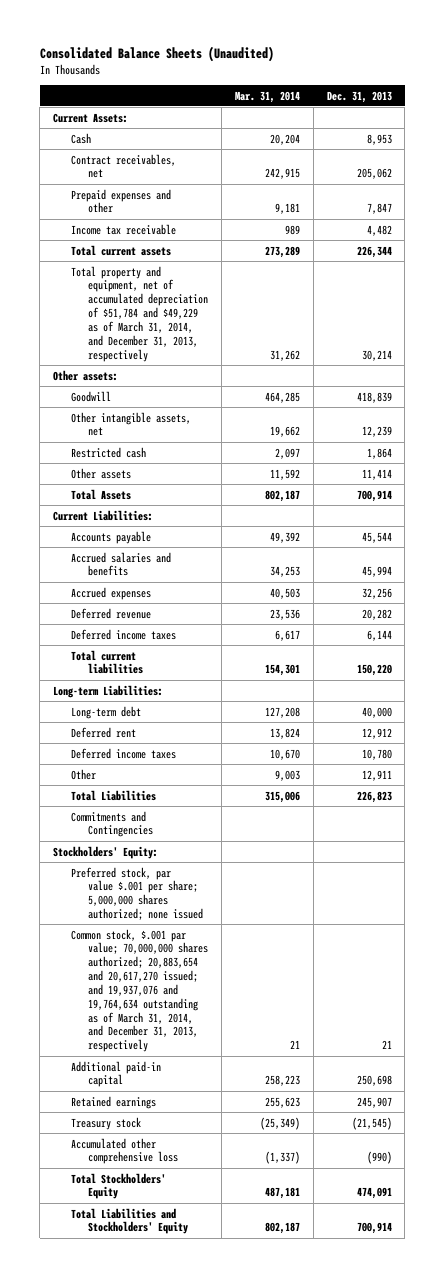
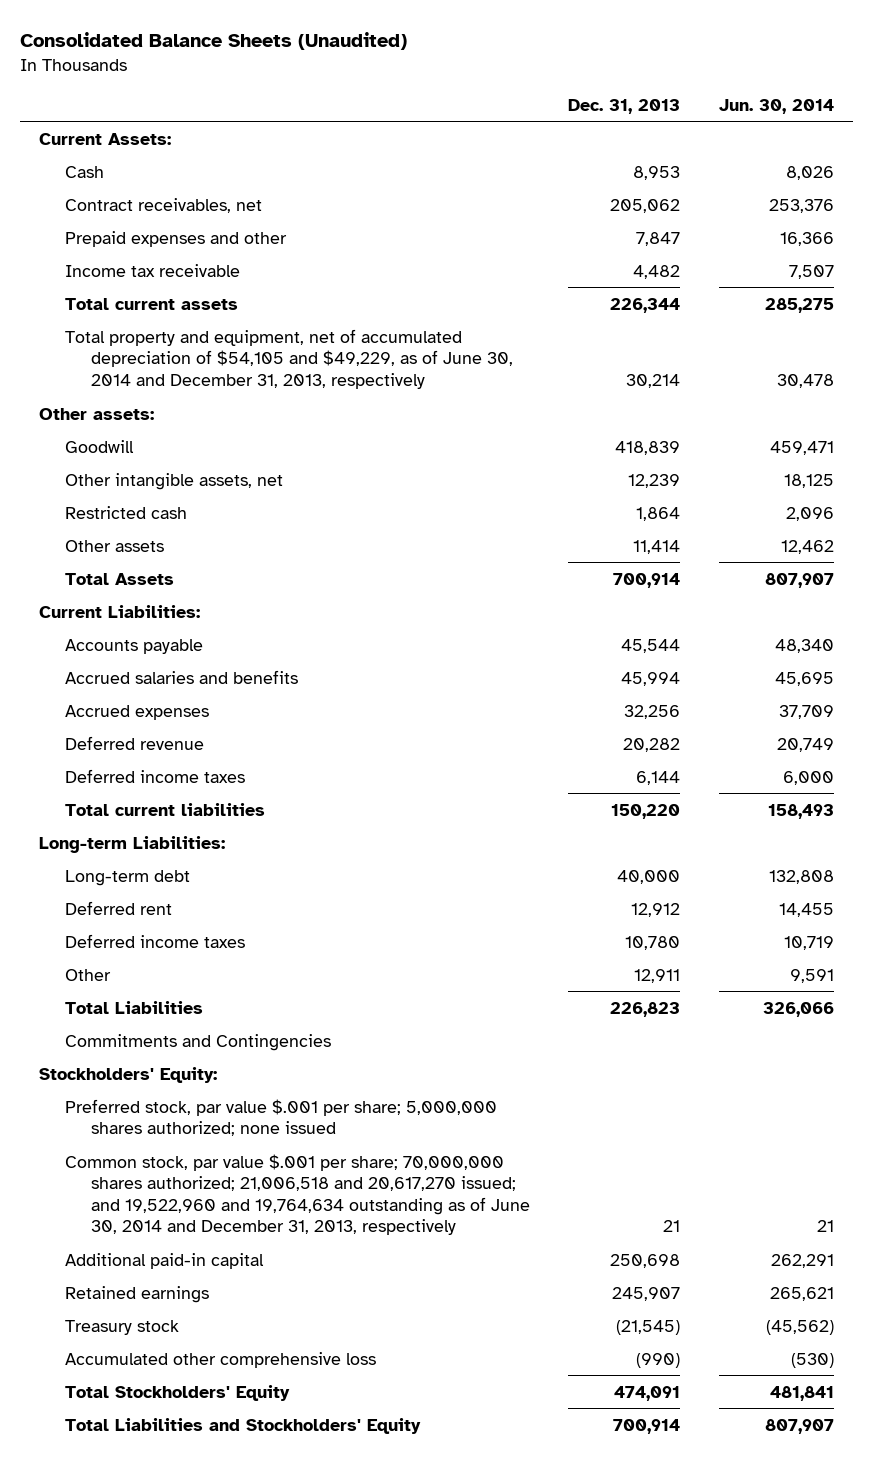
[235,90,301,103] Mar. 31, 2014 -> none
none -> [718,98,834,114] Jun. 30, 2014
[70,265,209,362] Total property and equipment, net of accumulated depreciation of $51,784 and $49,229 as of March 31, 2014, and December 31, 2013, respectively -> [65,328,514,389] Total property and equipment, net of accumulated depreciation of $54,105 and $49,229, as of June 30, 2014 and December 31, 2013, respectively
[70,928,209,1053] Common stock, $.001 par value; 70,000,000 shares authorized; 20,883,654 and 20,617,270 issued; and 19,937,076 and 19,764,634 outstanding as of March 31, 2014, and December 31, 2013, respectively -> [65,1153,531,1236] Common stock, par value $.001 per share; 70,000,000 shares authorized; 21,006,518 and 20,617,270 issued; and 19,522,960 and 19,764,634 outstanding as of June 30, 2014 and December 31, 2013, respectively

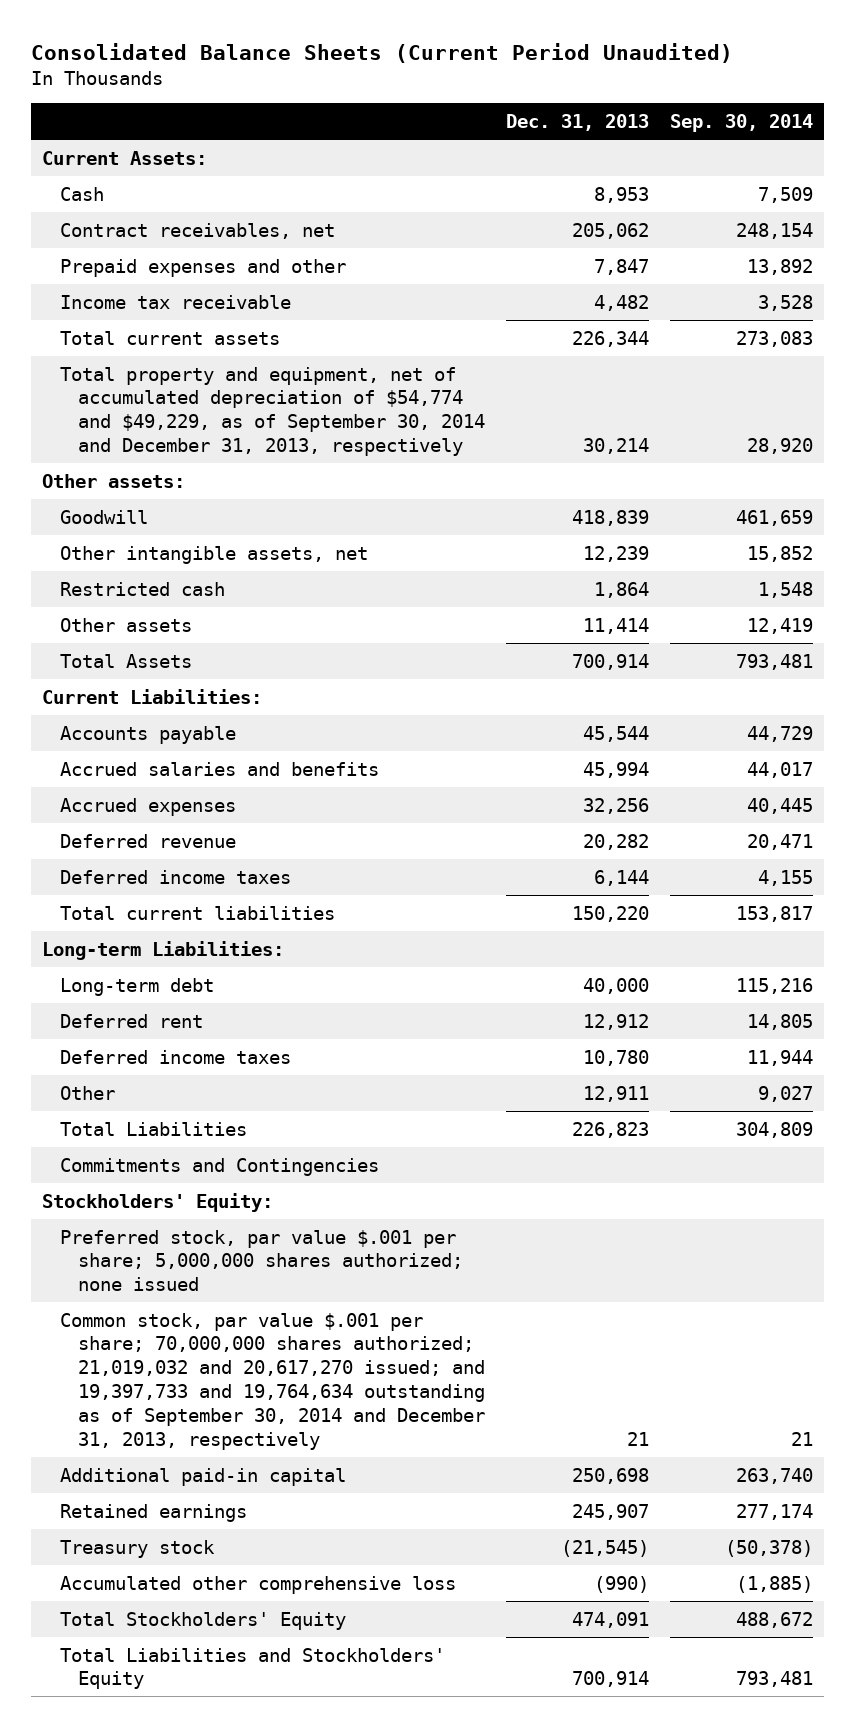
[20,32,408,51] Consolidated Balance Sheets (Unaudited) -> [31,43,734,64] Consolidated Balance Sheets (Current Period Unaudited)
[718,98,834,114] Jun. 30, 2014 -> none
none -> [670,113,814,132] Sep. 30, 2014
[65,328,514,389] Total property and equipment, net of accumulated depreciation of $54,105 and $49,229, as of June 30, 2014 and December 31, 2013, respectively -> [60,366,486,457] Total property and equipment, net of accumulated depreciation of $54,774 and $49,229, as of September 30, 2014 and December 31, 2013, respectively
[65,1153,531,1236] Common stock, par value $.001 per share; 70,000,000 shares authorized; 21,006,518 and 20,617,270 issued; and 19,522,960 and 19,764,634 outstanding as of June 30, 2014 and December 31, 2013, respectively -> [60,1312,486,1450] Common stock, par value $.001 per share; 70,000,000 shares authorized; 21,019,032 and 20,617,270 issued; and 19,397,733 and 19,764,634 outstanding as of September 30, 2014 and December 31, 2013, respectively

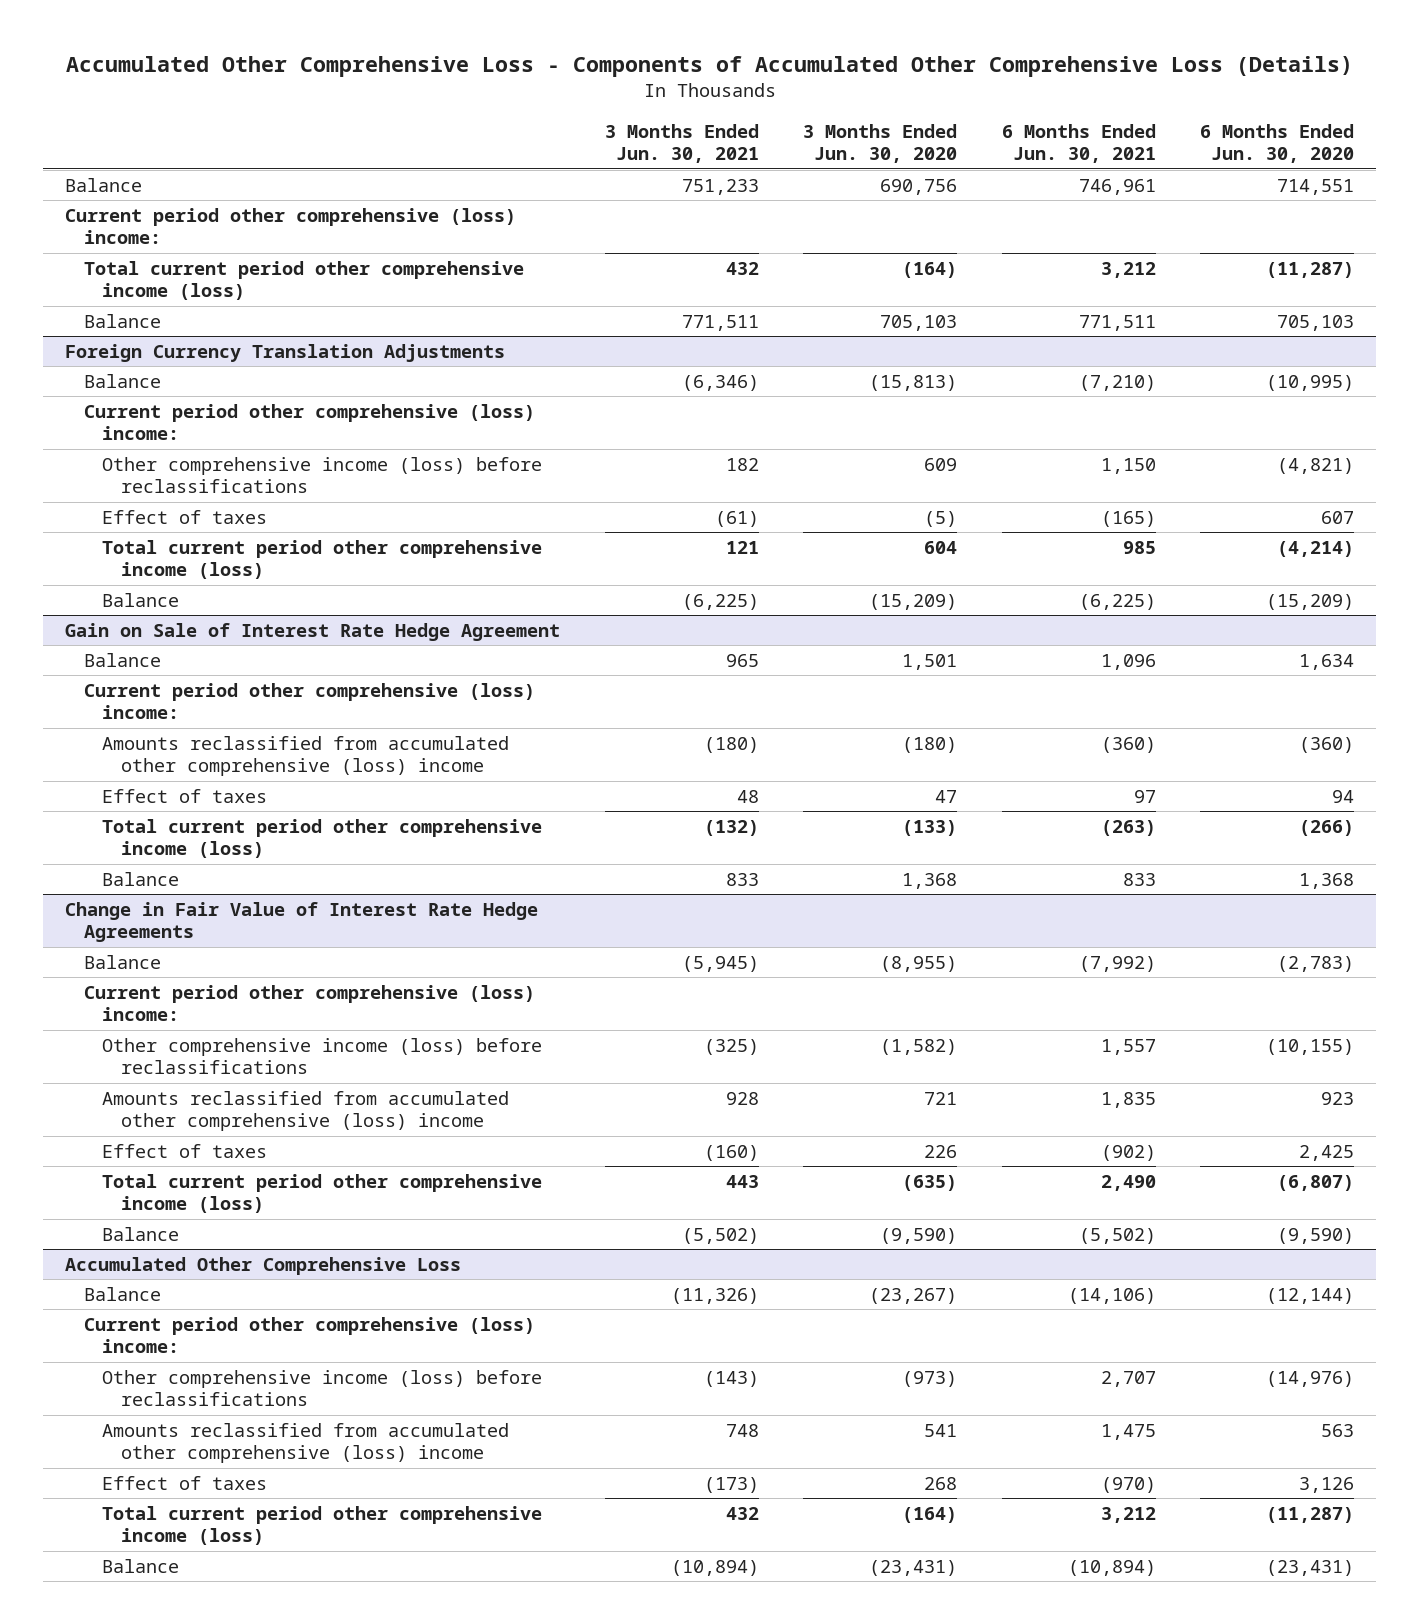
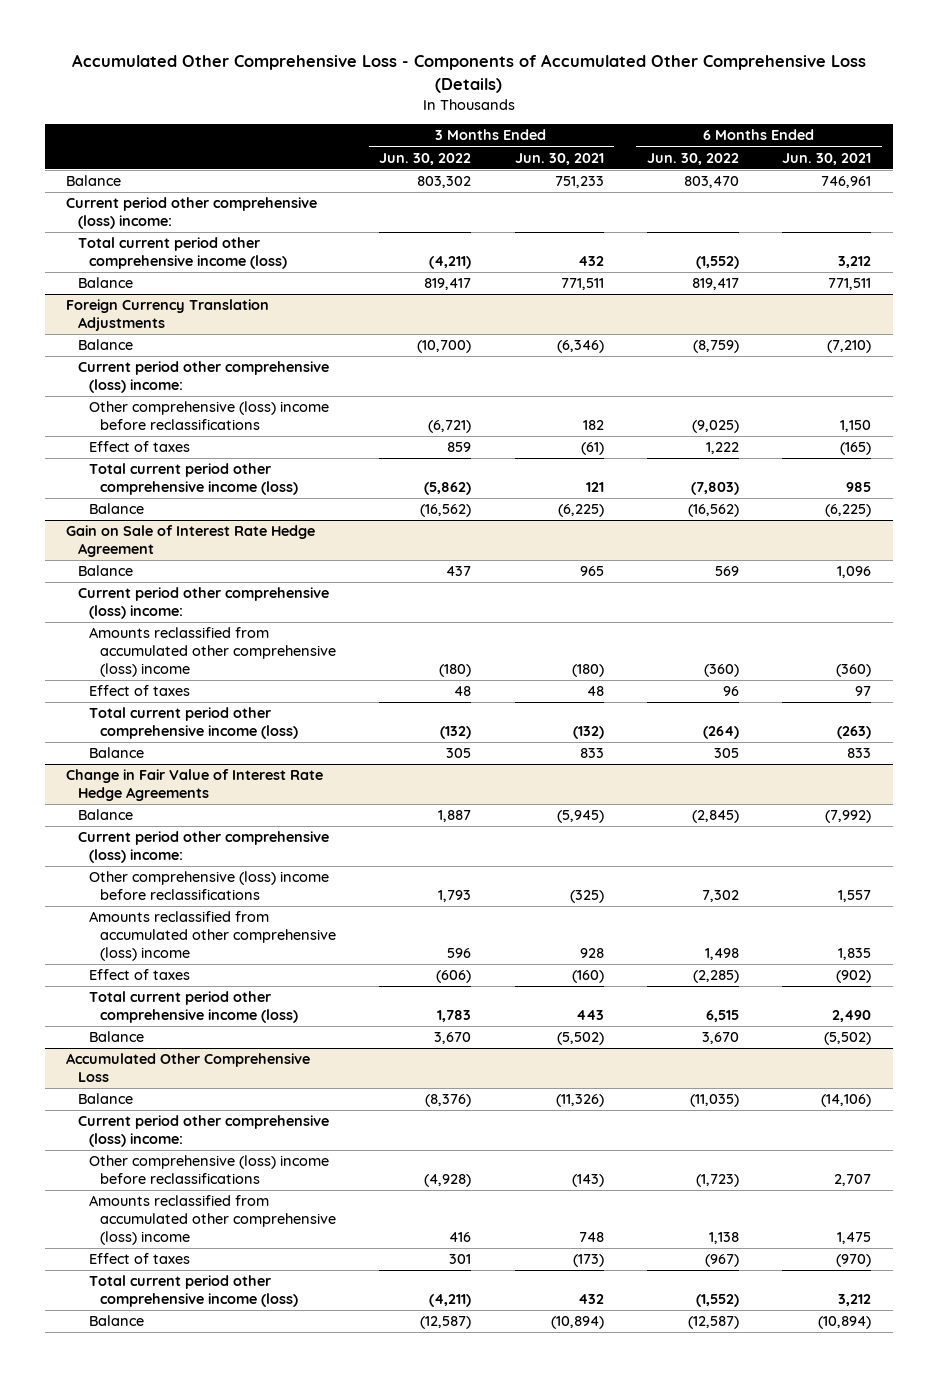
[803,123,958,164] 3 Months Ended Jun. 30, 2020 -> none
[1200,123,1355,164] 6 Months Ended Jun. 30, 2020 -> none
none -> [379,152,472,165] Jun. 30, 2022
none -> [646,152,739,165] Jun. 30, 2022
[102,456,543,494] Other comprehensive income (loss) before reclassifications -> [88,401,329,431] Other comprehensive (loss) income before reclassifications
[102,1037,543,1075] Other comprehensive income (loss) before reclassifications -> [88,871,329,901] Other comprehensive (loss) income before reclassifications
[102,1369,543,1407] Other comprehensive income (loss) before reclassifications -> [88,1155,329,1185] Other comprehensive (loss) income before reclassifications

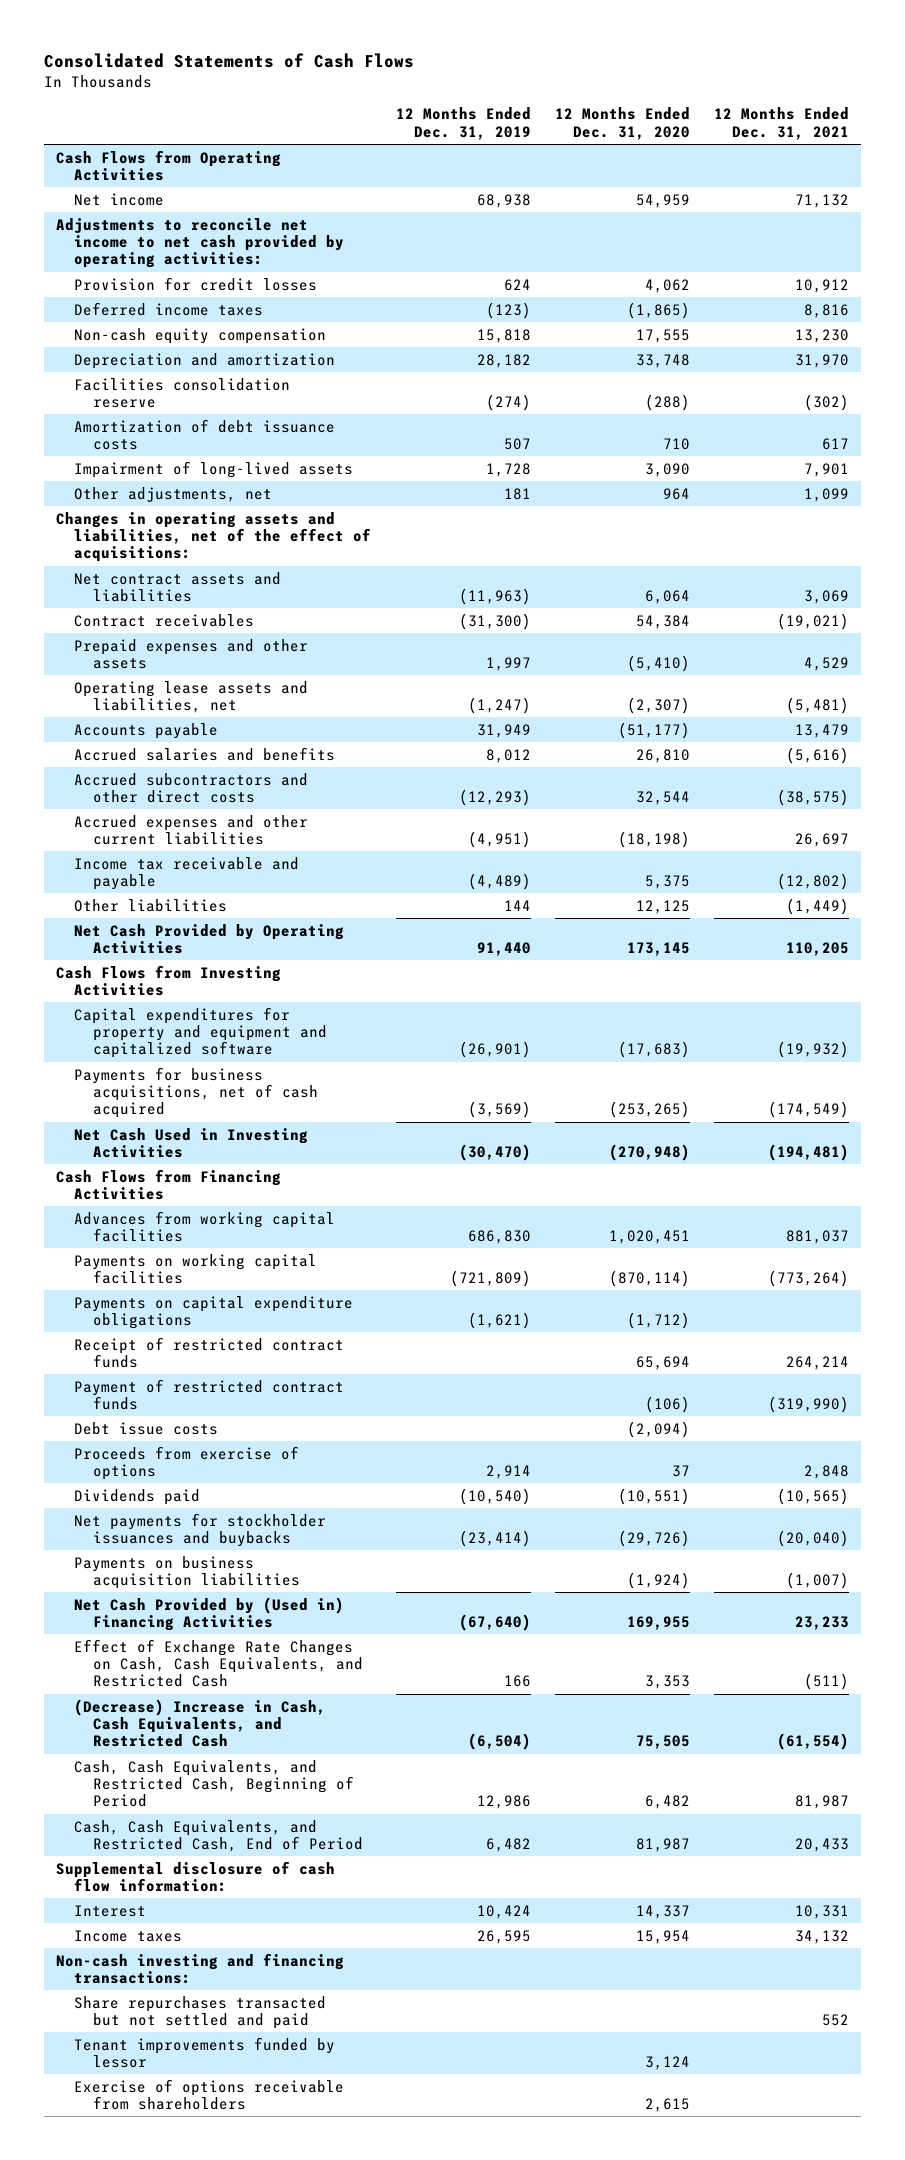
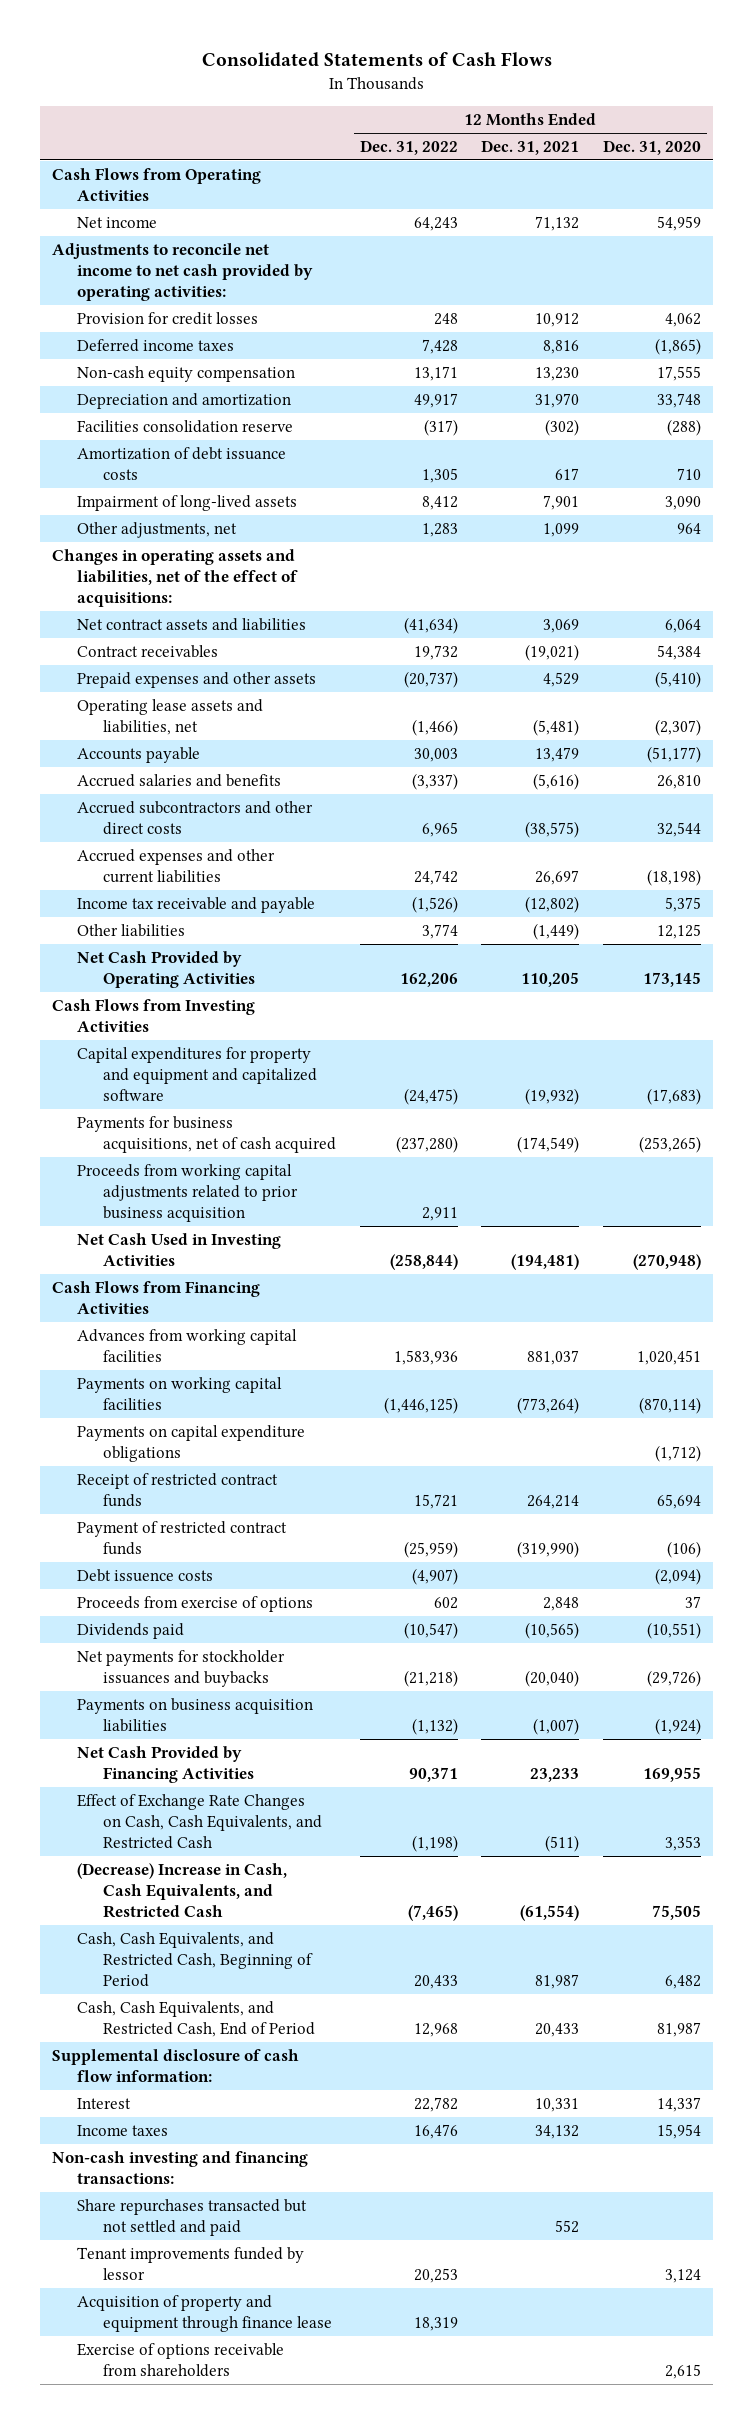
[395,107,531,140] 12 Months Ended Dec. 31, 2019 -> none
none -> [359,139,458,155] Dec. 31, 2022
none -> [77,1163,298,1222] Proceeds from working capital adjustments related to prior business acquisition
[74,1421,219,1435] Debt issue costs -> [77,1568,214,1582] Debt issuence costs
[74,1596,345,1631] Net Cash Provided by (Used in) Financing Activities -> [77,1745,254,1783] Net Cash Provided by Financing Activities
none -> [77,2294,332,2332] Acquisition of property and equipment through finance lease

